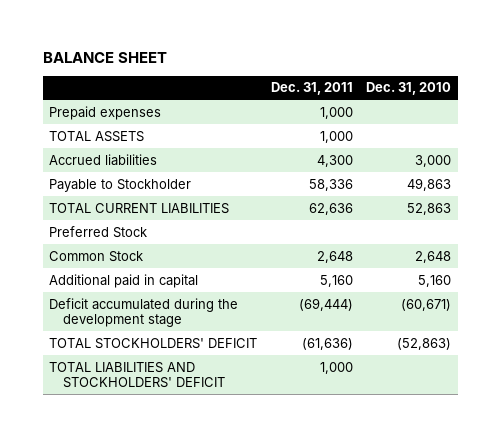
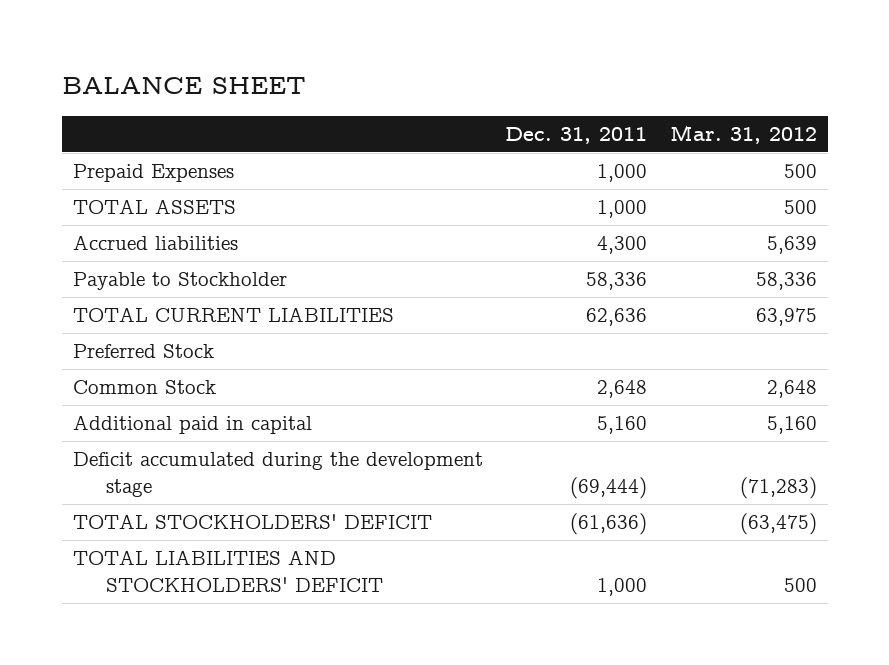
[365,82,451,96] Dec. 31, 2010 -> none
none -> [669,124,817,144] Mar. 31, 2012
[49,105,162,120] Prepaid expenses -> [72,164,234,183] Prepaid Expenses

